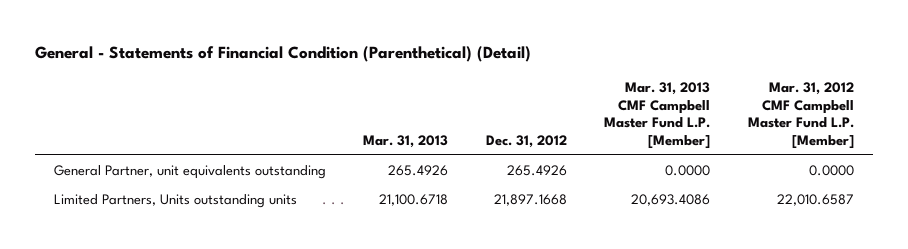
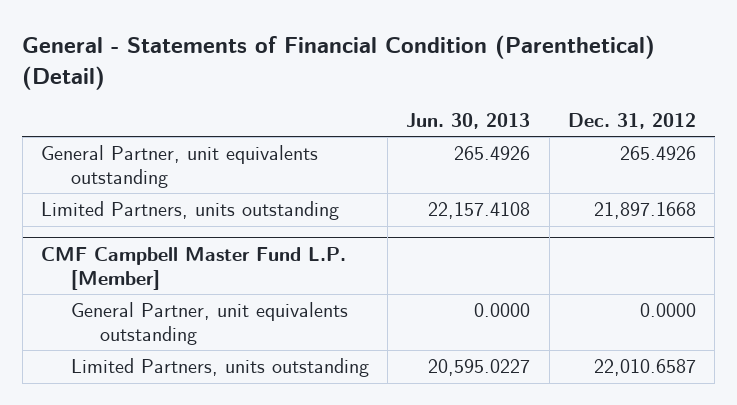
[363,135,449,149] Mar. 31, 2013 -> none
[604,81,711,150] Mar. 31, 2013 CMF Campbell Master Fund L.P. [Member] -> none
[747,81,854,150] Mar. 31, 2012 CMF Campbell Master Fund L.P. [Member] -> none
none -> [406,112,531,129] Jun. 30, 2013
[53,194,297,209] Limited Partners, Units outstanding units -> [41,201,340,221] Limited Partners, units outstanding
none -> [41,247,347,290] CMF Campbell Master Fund L.P. [Member]
none -> [70,302,348,345] General Partner, unit equivalents outstanding
none -> [70,358,369,378] Limited Partners, units outstanding

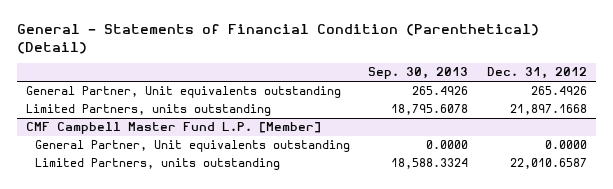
[406,112,531,129] Jun. 30, 2013 -> none
none -> [368,67,469,80] Sep. 30, 2013
[41,145,319,188] General Partner, unit equivalents outstanding -> [26,86,342,99] General Partner, Unit equivalents outstanding
[70,302,348,345] General Partner, unit equivalents outstanding -> [34,140,350,153] General Partner, Unit equivalents outstanding

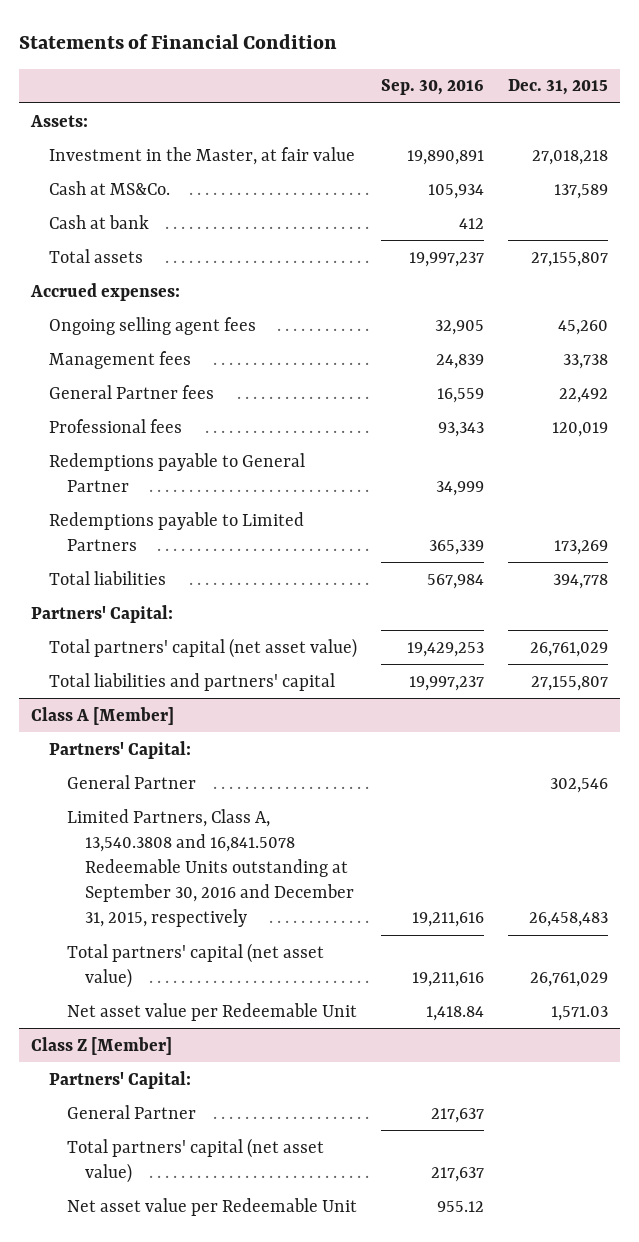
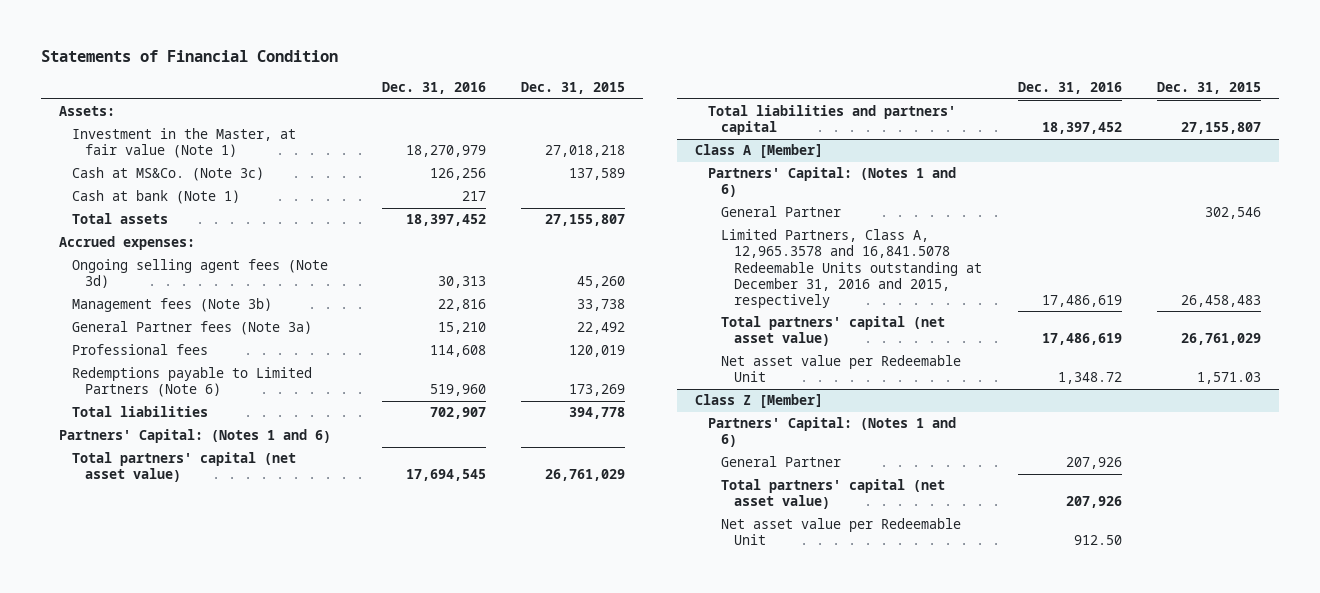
[381,79,485,96] Sep. 30, 2016 -> none
none -> [381,82,486,95] Dec. 31, 2016
[48,146,355,165] Investment in the Master, at fair value -> [72,128,297,159] Investment in the Master, at fair value (Note 1)
[48,180,170,195] Cash at MS&Co. -> [72,167,265,182] Cash at MS&Co. (Note 3c)
[48,214,149,229] Cash at bank -> [72,190,241,205] Cash at bank (Note 1)
[48,316,256,335] Ongoing selling agent fees -> [72,259,329,289] Ongoing selling agent fees (Note 3d)
[48,350,191,369] Management fees -> [72,298,273,313] Management fees (Note 3b)
[48,384,214,399] General Partner fees -> [72,321,313,336] General Partner fees (Note 3a)
[48,452,305,492] Redemptions payable to General Partner -> none
[48,511,304,551] Redemptions payable to Limited Partners -> [72,367,313,398] Redemptions payable to Limited Partners (Note 6)
[30,604,173,623] Partners' Capital: -> [59,429,332,444] Partners' Capital: (Notes 1 and 6)
[48,740,191,759] Partners' Capital: -> [708,167,957,198] Partners' Capital: (Notes 1 and 6)
[67,808,355,928] Limited Partners, Class A, 13,540.3808 and 16,841.5078 Redeemable Units outstanding at September 30, 2016 and December 31, 2015, respectively -> [721,229,983,308] Limited Partners, Class A, 12,965.3578 and 16,841.5078 Redeemable Units outstanding at December 31, 2016 and 2015, respectively
[48,1070,191,1089] Partners' Capital: -> [708,417,957,448] Partners' Capital: (Notes 1 and 6)

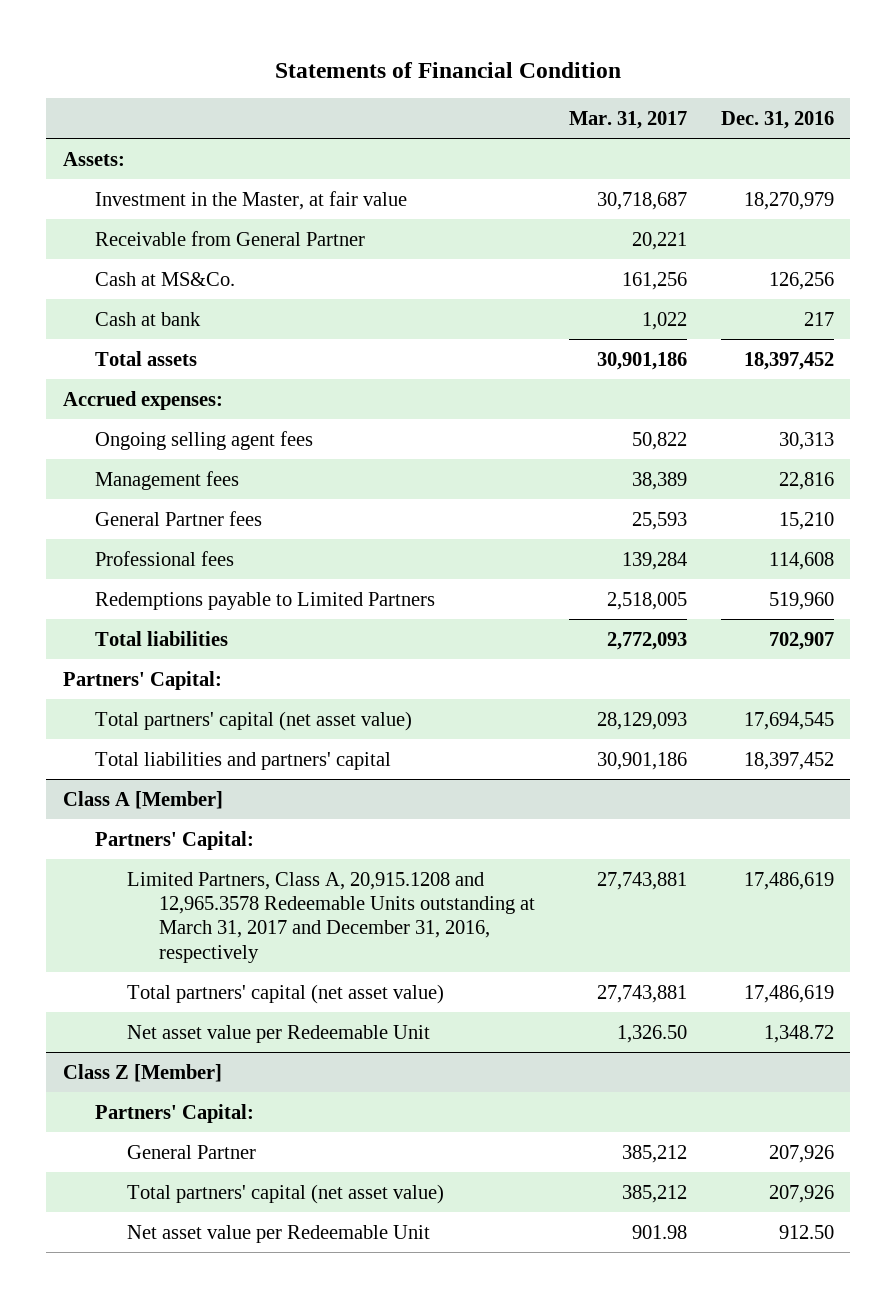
[521,82,626,95] Dec. 31, 2015 -> none
none -> [568,110,687,129] Mar. 31, 2017
[72,128,297,159] Investment in the Master, at fair value (Note 1) -> [94,190,407,210] Investment in the Master, at fair value
none -> [94,230,365,246] Receivable from General Partner
[72,167,265,182] Cash at MS&Co. (Note 3c) -> [94,271,235,286] Cash at MS&Co.
[72,190,241,205] Cash at bank (Note 1) -> [94,311,201,326] Cash at bank
[72,259,329,289] Ongoing selling agent fees (Note 3d) -> [94,430,313,450] Ongoing selling agent fees
[72,298,273,313] Management fees (Note 3b) -> [94,470,239,490] Management fees
[72,321,313,336] General Partner fees (Note 3a) -> [94,510,262,526] General Partner fees
[72,367,313,398] Redemptions payable to Limited Partners (Note 6) -> [94,591,435,610] Redemptions payable to Limited Partners
[59,429,332,444] Partners' Capital: (Notes 1 and 6) -> [62,670,222,690] Partners' Capital:
[721,206,842,218] General Partner -> none
[708,167,957,198] Partners' Capital: (Notes 1 and 6) -> [94,830,254,850] Partners' Capital:
[721,229,983,308] Limited Partners, Class A, 12,965.3578 and 16,841.5078 Redeemable Units outstanding at December 31, 2016 and 2015, respectively -> [127,871,536,963] Limited Partners, Class A, 20,915.1208 and 12,965.3578 Redeemable Units outstanding at March 31, 2017 and December 31, 2016, respectively
[708,417,957,448] Partners' Capital: (Notes 1 and 6) -> [94,1103,254,1123] Partners' Capital:

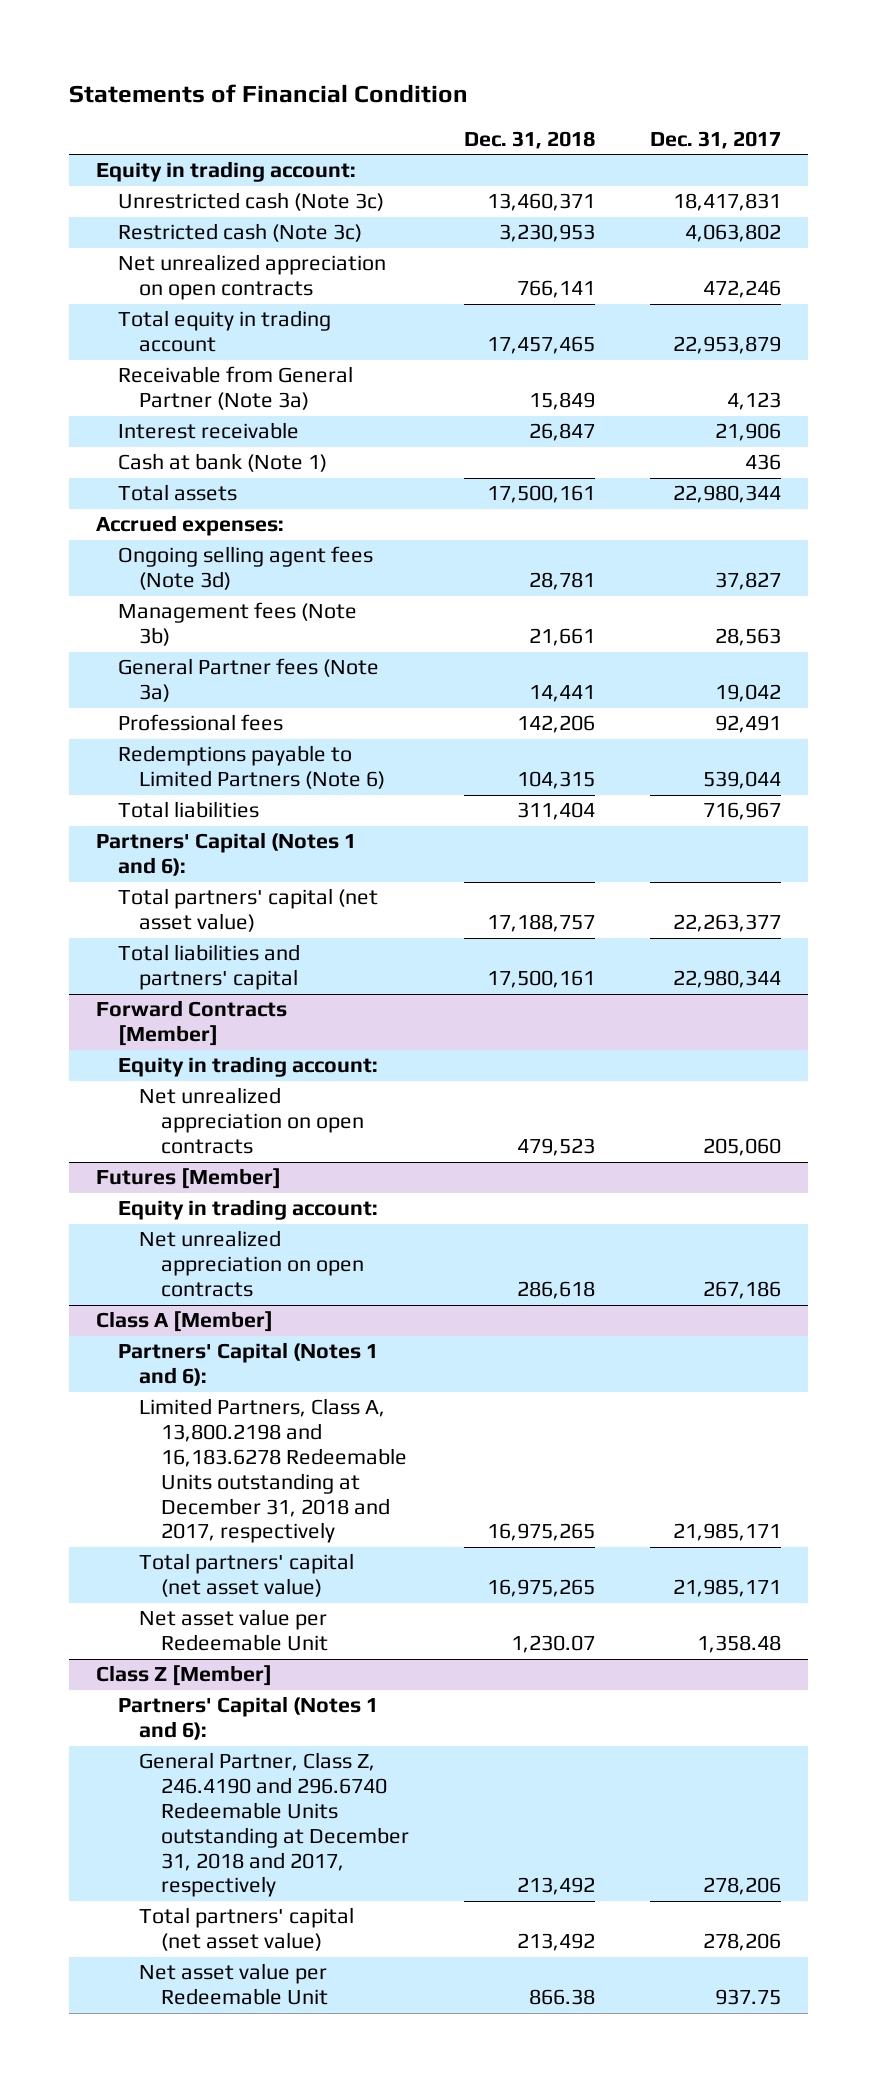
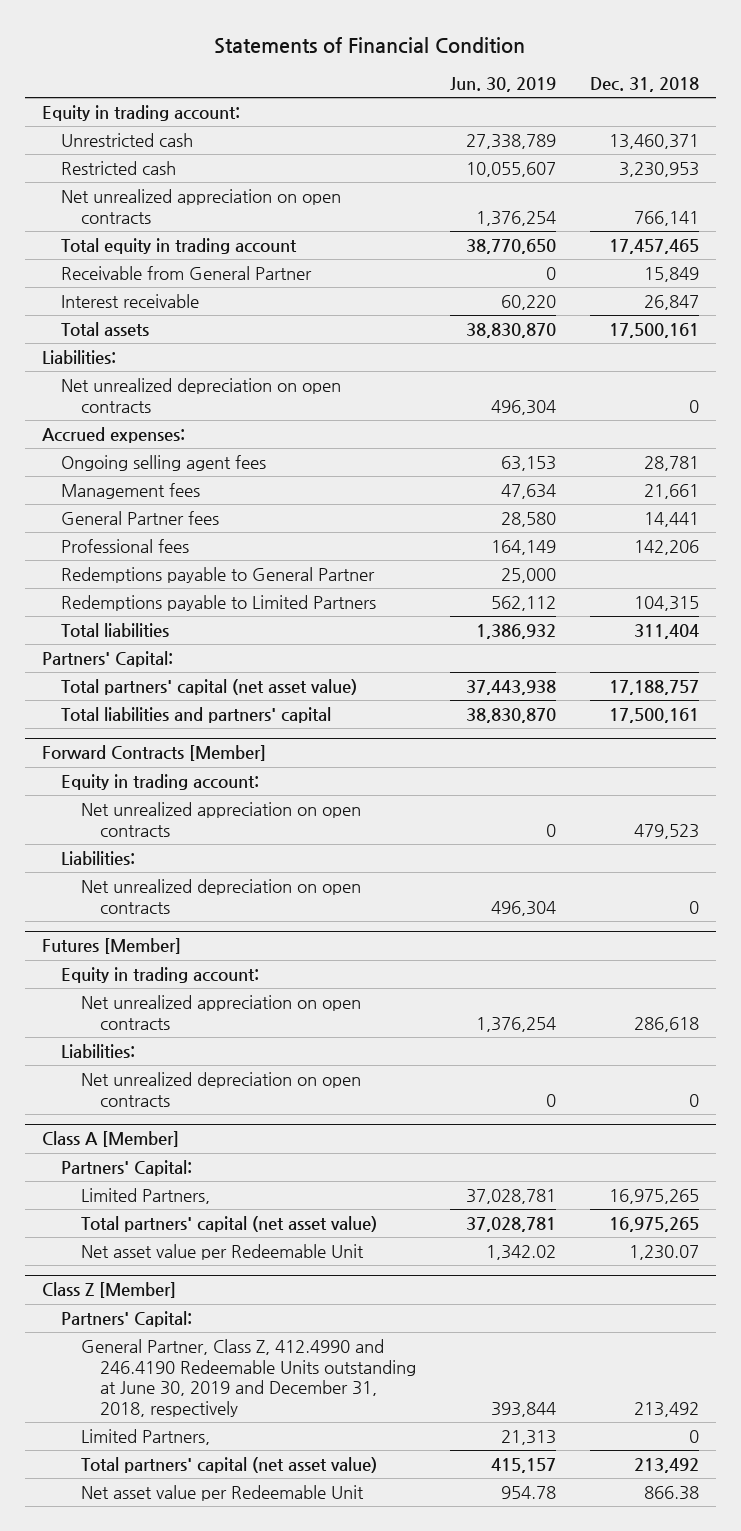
[649,130,781,149] Dec. 31, 2017 -> none
none -> [449,76,556,92] Jun. 30, 2019
[117,192,384,212] Unrestricted cash (Note 3c) -> [61,133,194,148] Unrestricted cash
[117,223,362,243] Restricted cash (Note 3c) -> [61,161,177,176] Restricted cash
[117,366,353,411] Receivable from General Partner (Note 3a) -> [61,266,313,281] Receivable from General Partner
[117,453,327,473] Cash at bank (Note 1) -> none
none -> [42,350,117,365] Liabilities:
none -> [61,378,342,413] Net unrealized depreciation on open contracts
[117,546,373,591] Ongoing selling agent fees (Note 3d) -> [61,455,267,472] Ongoing selling agent fees
[117,602,357,647] Management fees (Note 3b) -> [61,483,201,500] Management fees
[117,658,379,703] General Partner fees (Note 3a) -> [61,511,220,526] General Partner fees
none -> [61,567,376,584] Redemptions payable to General Partner
[117,745,386,790] Redemptions payable to Limited Partners (Note 6) -> [61,595,377,612] Redemptions payable to Limited Partners
[96,832,357,877] Partners' Capital (Notes 1 and 6): -> [42,651,174,668] Partners' Capital:
none -> [61,851,136,866] Liabilities:
none -> [80,879,361,914] Net unrealized depreciation on open contracts
none -> [61,1044,136,1059] Liabilities:
none -> [80,1072,361,1107] Net unrealized depreciation on open contracts
[117,1342,378,1387] Partners' Capital (Notes 1 and 6): -> [61,1160,193,1177] Partners' Capital:
[139,1398,407,1544] Limited Partners, Class A, 13,800.2198 and 16,183.6278 Redeemable Units outstanding at December 31, 2018 and 2017, respectively -> [80,1188,210,1205] Limited Partners,
[117,1696,378,1741] Partners' Capital (Notes 1 and 6): -> [61,1311,193,1328] Partners' Capital:
[139,1752,409,1898] General Partner, Class Z, 246.4190 and 296.6740 Redeemable Units outstanding at December 31, 2018 and 2017, respectively -> [80,1339,416,1417] General Partner, Class Z, 412.4990 and 246.4190 Redeemable Units outstanding at June 30, 2019 and December 31, 2018, respectively
none -> [80,1429,210,1446] Limited Partners,

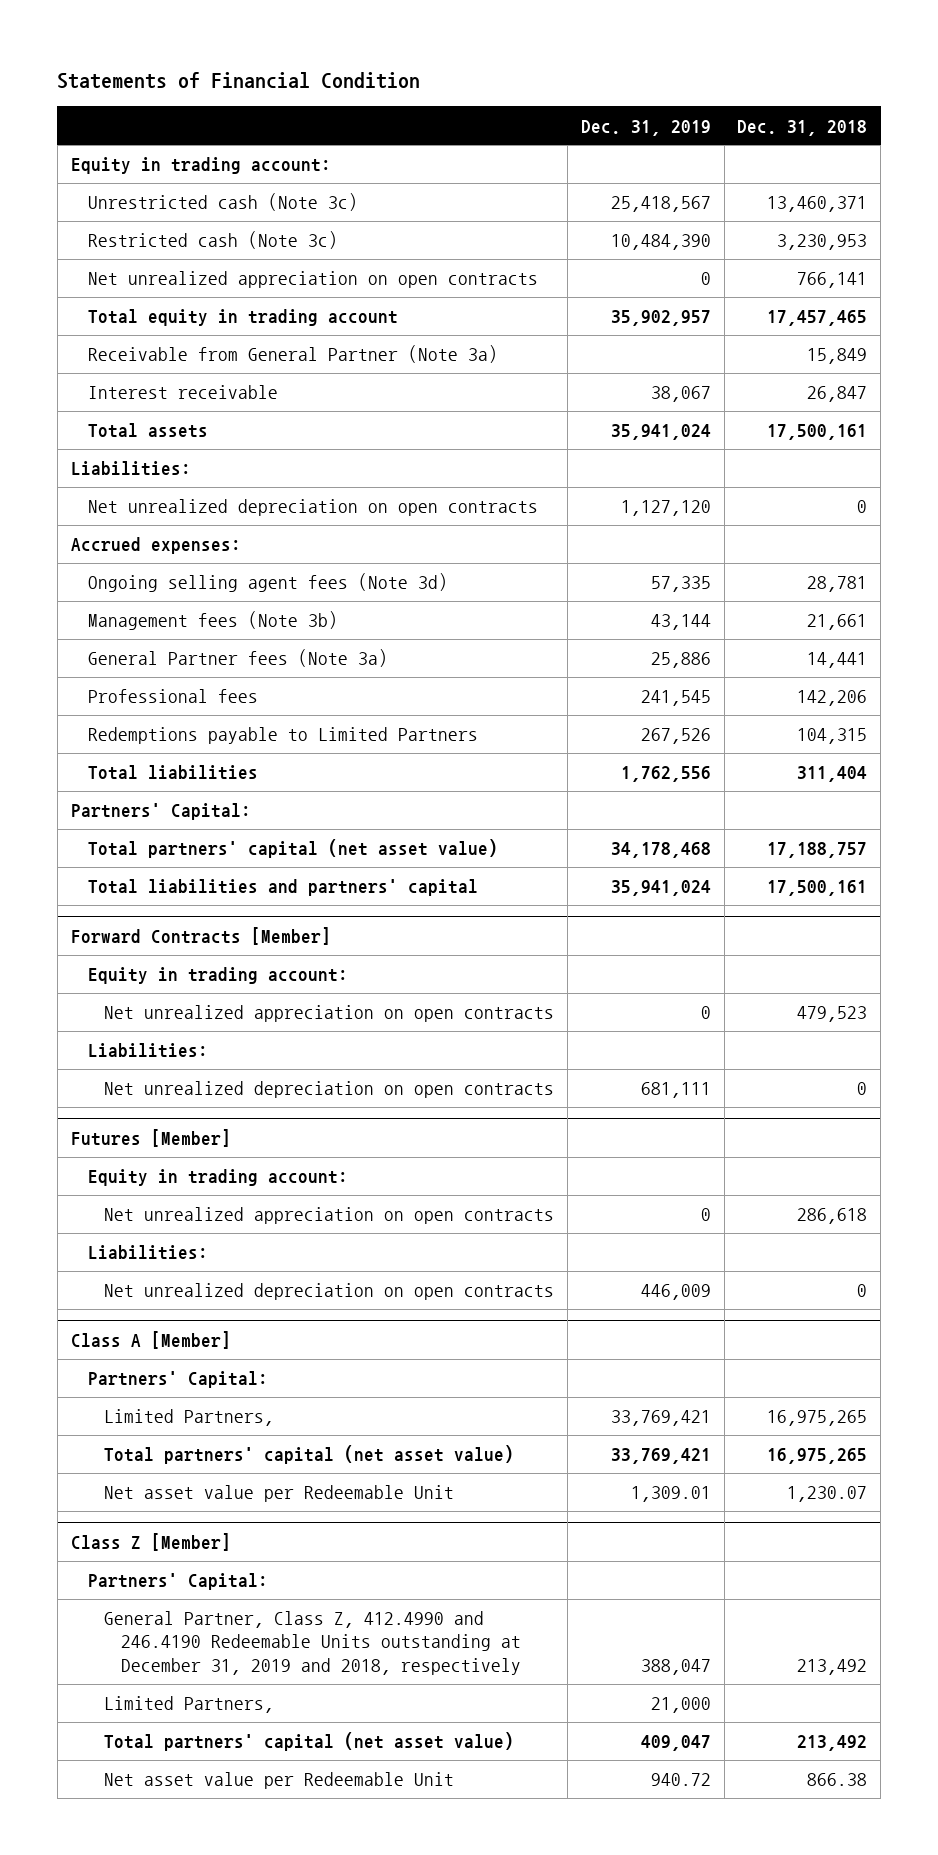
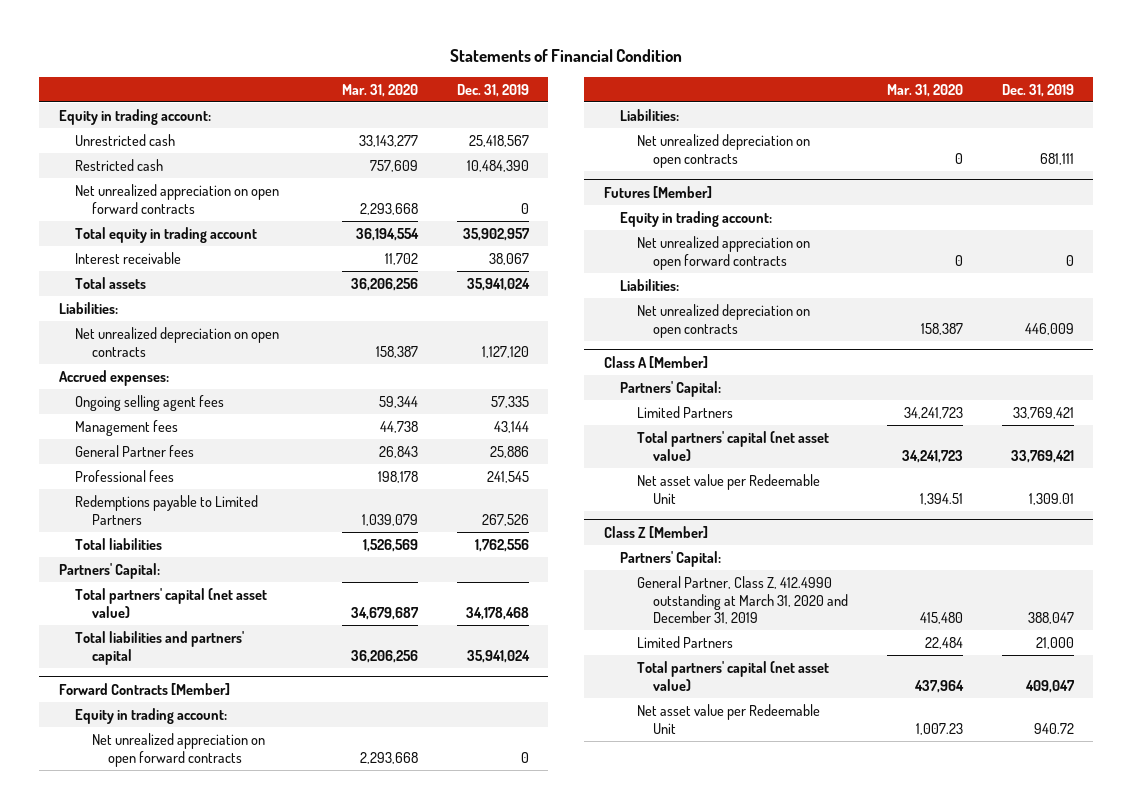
[737,119,868,136] Dec. 31, 2018 -> none
none -> [341,83,418,97] Mar. 31, 2020
[87,193,358,212] Unrestricted cash (Note 3c) -> [75,133,176,146] Unrestricted cash
[87,231,338,250] Restricted cash (Note 3c) -> [75,158,164,171] Restricted cash
[87,271,538,289] Net unrealized appreciation on open contracts -> [75,183,280,214] Net unrealized appreciation on open forward contracts
[87,345,498,364] Receivable from General Partner (Note 3a) -> none
[87,573,448,593] Ongoing selling agent fees (Note 3d) -> [75,394,225,411] Ongoing selling agent fees
[87,611,338,631] Management fees (Note 3b) -> [75,419,179,436] Management fees
[87,649,388,668] General Partner fees (Note 3a) -> [75,444,195,457] General Partner fees
[104,1005,555,1023] Net unrealized appreciation on open contracts -> [91,732,265,767] Net unrealized appreciation on open forward contracts
[104,1207,555,1225] Net unrealized appreciation on open contracts -> [636,235,810,270] Net unrealized appreciation on open forward contracts
[104,1409,275,1427] Limited Partners, -> [636,405,733,418] Limited Partners
[104,1611,522,1675] General Partner, Class Z, 412.4990 and 246.4190 Redeemable Units outstanding at December 31, 2019 and 2018, respectively -> [636,575,849,625] General Partner, Class Z, 412.4990 outstanding at March 31, 2020 and December 31, 2019
[104,1696,275,1714] Limited Partners, -> [636,635,733,648] Limited Partners

